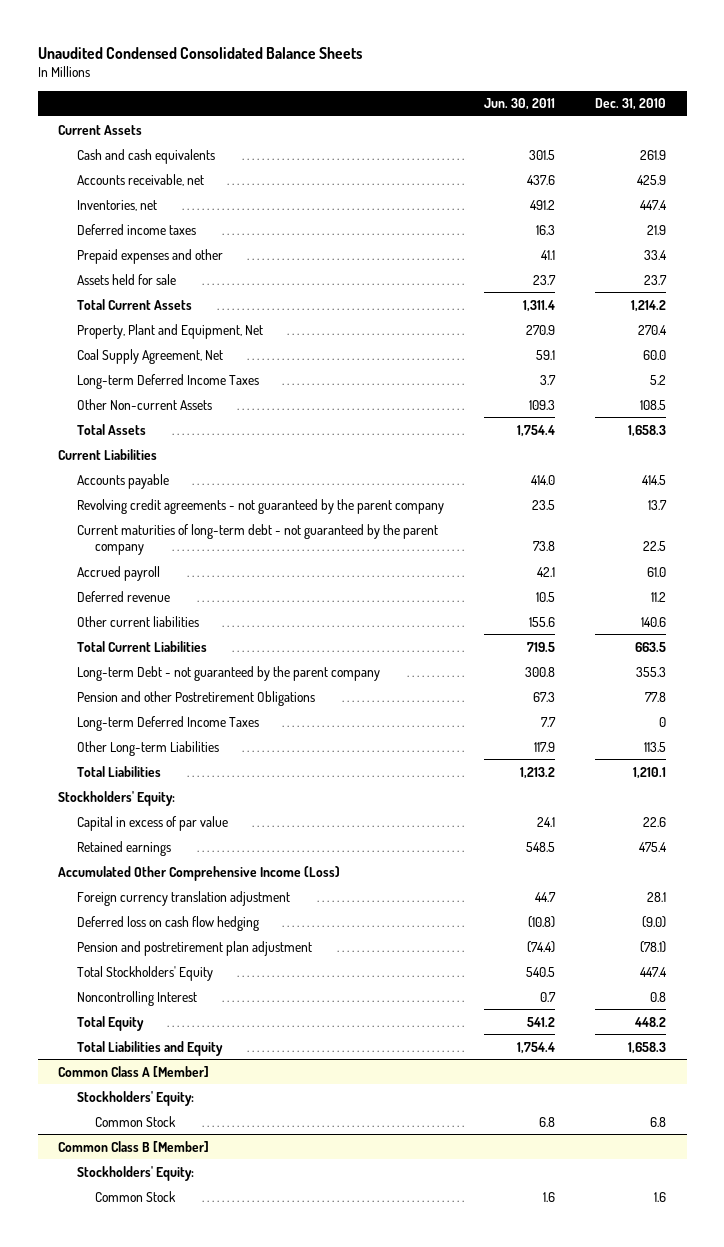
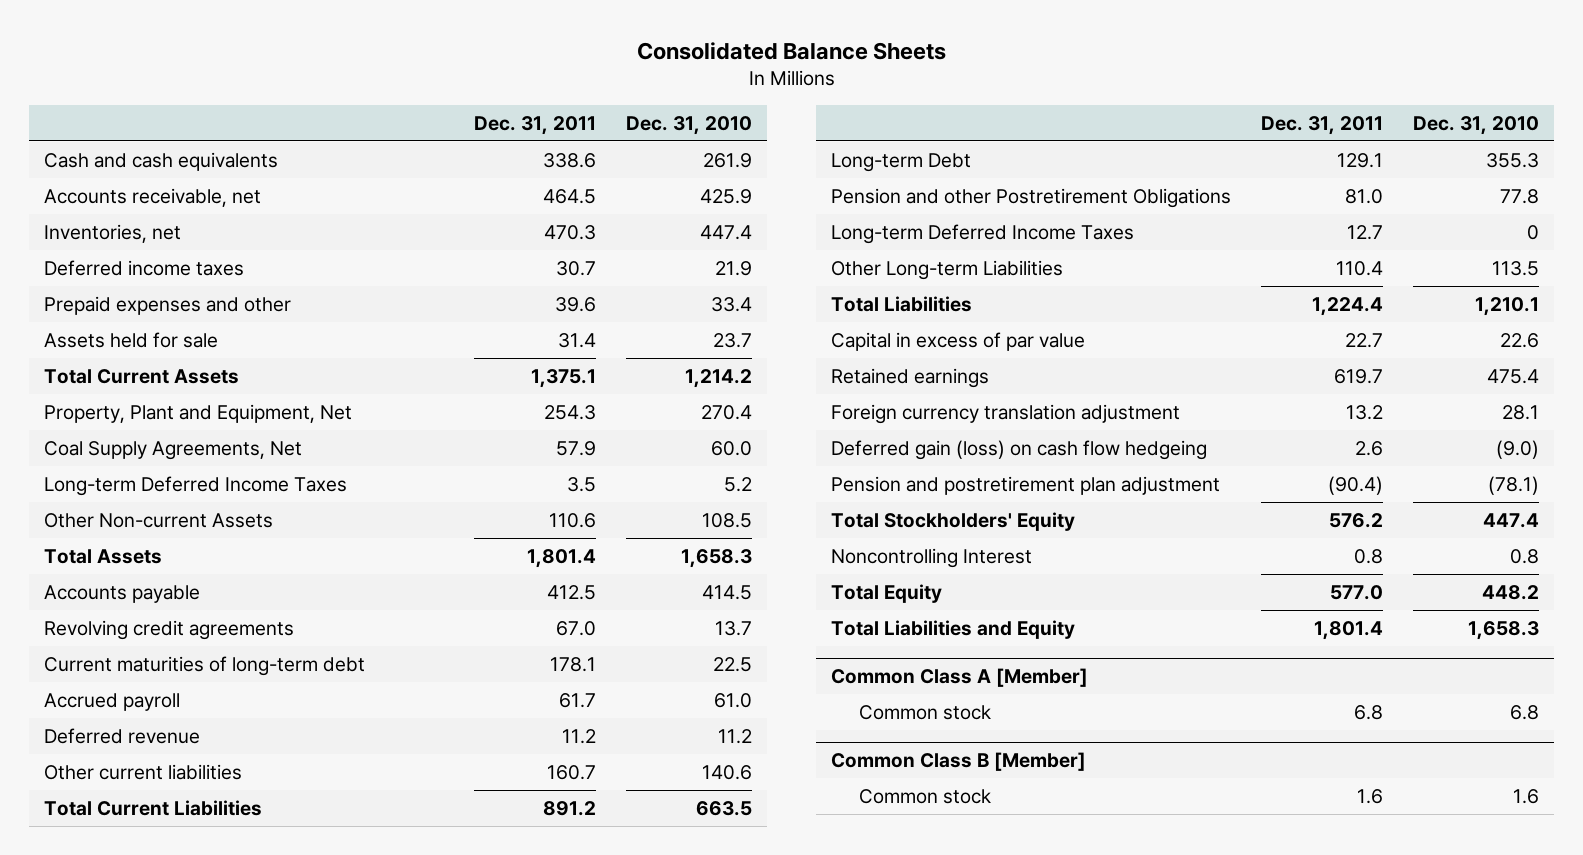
[37,46,362,59] Unaudited Condensed Consolidated Balance Sheets -> [636,42,946,61] Consolidated Balance Sheets
[483,98,555,111] Jun. 30, 2011 -> none
none -> [474,115,597,135] Dec. 31, 2011
[57,124,142,135] Current Assets -> none
[76,348,223,364] Coal Supply Agreement, Net -> [44,440,303,460] Coal Supply Agreements, Net
[57,448,157,460] Current Liabilities -> none
[76,498,444,514] Revolving credit agreements - not guaranteed by the parent company -> [44,619,295,640] Revolving credit agreements
[76,523,438,556] Current maturities of long-term debt - not guaranteed by the parent company -> [44,655,366,676] Current maturities of long-term debt
[76,665,380,681] Long-term Debt - not guaranteed by the parent company -> [830,152,971,172] Long-term Debt
[57,790,175,806] Stockholders' Equity: -> none
[57,865,340,881] Accumulated Other Comprehensive Income (Loss) -> none
[76,915,259,931] Deferred loss on cash flow hedging -> [830,439,1207,460] Deferred gain (loss) on cash flow hedgeing
[76,1090,194,1106] Stockholders' Equity: -> none
[95,1115,177,1127] Common Stock -> [858,704,991,720] Common stock
[76,1165,194,1181] Stockholders' Equity: -> none
[95,1190,177,1202] Common Stock -> [858,788,991,804] Common stock

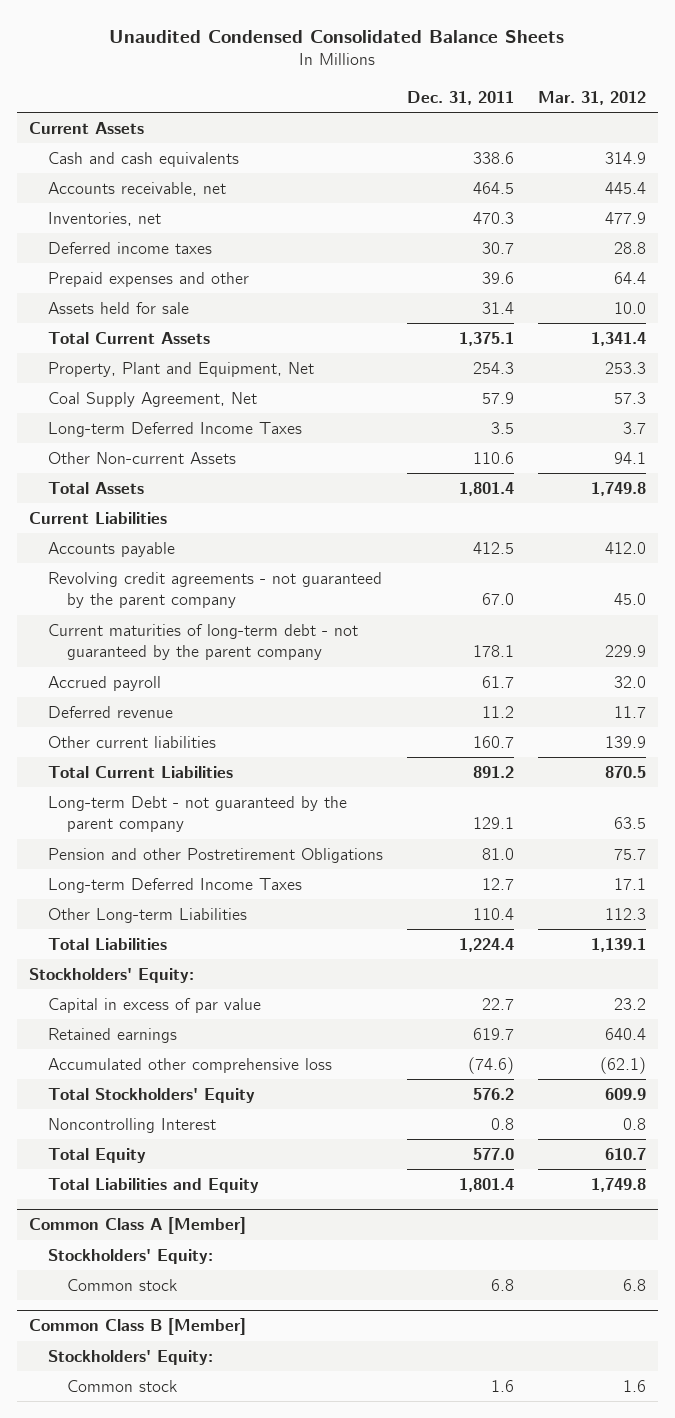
[636,42,946,61] Consolidated Balance Sheets -> [109,30,565,44] Unaudited Condensed Consolidated Balance Sheets
[626,115,753,135] Dec. 31, 2010 -> none
none -> [537,90,646,105] Mar. 31, 2012
none -> [29,121,145,134] Current Assets
[44,440,303,460] Coal Supply Agreements, Net -> [48,391,258,407] Coal Supply Agreement, Net
none -> [29,511,168,524] Current Liabilities
[44,619,295,640] Revolving credit agreements -> [48,571,383,609] Revolving credit agreements - not guaranteed by the parent company
[44,655,366,676] Current maturities of long-term debt -> [48,623,359,661] Current maturities of long-term debt - not guaranteed by the parent company
[830,152,971,172] Long-term Debt -> [48,795,348,833] Long-term Debt - not guaranteed by the parent company
none -> [29,967,195,983] Stockholders' Equity:
[830,403,1180,424] Foreign currency translation adjustment -> none
[830,439,1207,460] Deferred gain (loss) on cash flow hedgeing -> none
[830,475,1220,495] Pension and postretirement plan adjustment -> none
none -> [48,1057,333,1073] Accumulated other comprehensive loss
none -> [48,1248,214,1264] Stockholders' Equity:
none -> [48,1349,214,1365] Stockholders' Equity:

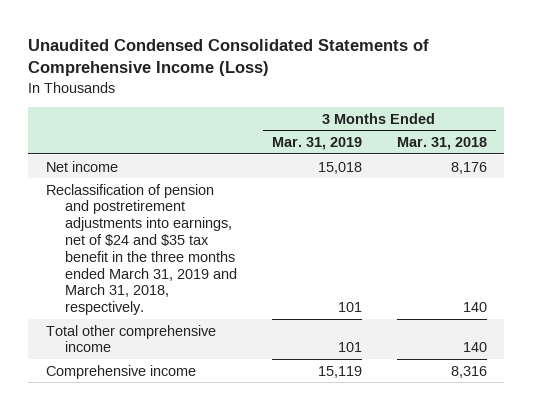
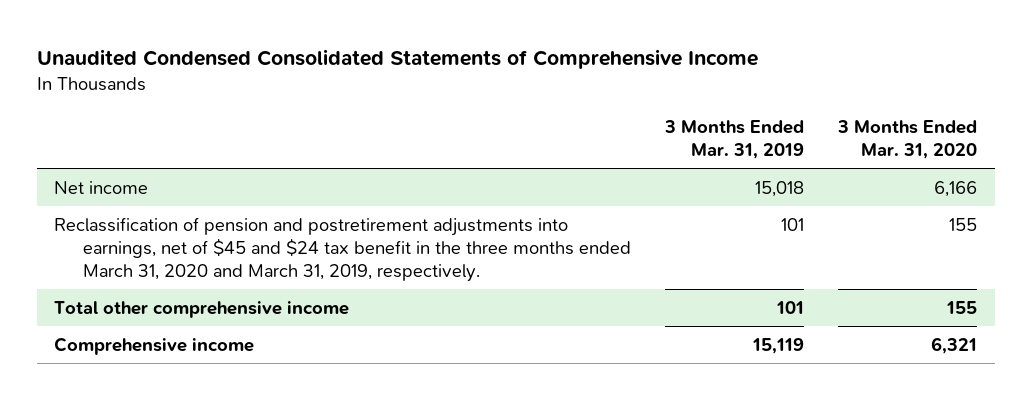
[28,38,430,77] Unaudited Condensed Consolidated Statements of Comprehensive Income (Loss) -> [36,49,758,70] Unaudited Condensed Consolidated Statements of Comprehensive Income
[396,137,487,151] Mar. 31, 2018 -> none
none -> [837,119,978,159] 3 Months Ended Mar. 31, 2020
[45,183,237,316] Reclassification of pension and postretirement adjustments into earnings, net of $24 and $35 tax benefit in the three months ended March 31, 2019 and March 31, 2018, respectively. -> [53,216,631,282] Reclassification of pension and postretirement adjustments into earnings, net of $45 and $24 tax benefit in the three months ended March 31, 2020 and March 31, 2019, respectively.

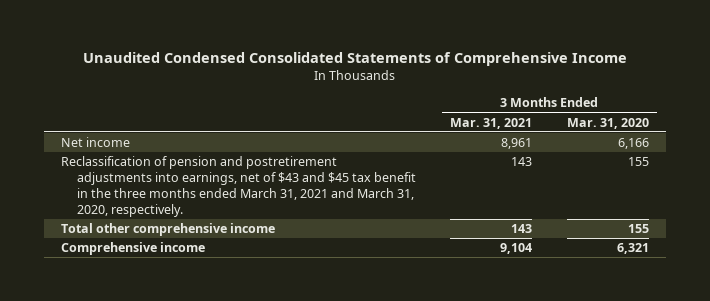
[664,119,805,159] 3 Months Ended Mar. 31, 2019 -> none
none -> [450,117,533,129] Mar. 31, 2021
[53,216,631,282] Reclassification of pension and postretirement adjustments into earnings, net of $45 and $24 tax benefit in the three months ended March 31, 2020 and March 31, 2019, respectively. -> [60,156,417,218] Reclassification of pension and postretirement adjustments into earnings, net of $43 and $45 tax benefit in the three months ended March 31, 2021 and March 31, 2020, respectively.

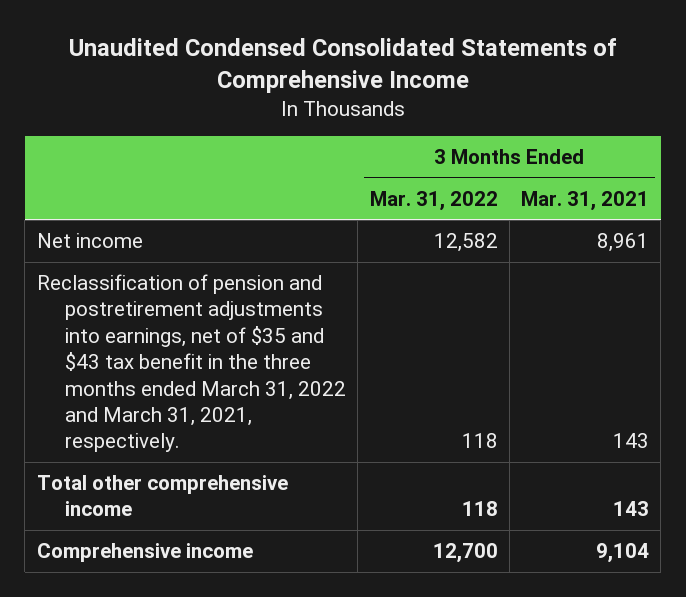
[566,117,649,129] Mar. 31, 2020 -> none
none -> [369,190,498,211] Mar. 31, 2022
[60,156,417,218] Reclassification of pension and postretirement adjustments into earnings, net of $43 and $45 tax benefit in the three months ended March 31, 2021 and March 31, 2020, respectively. -> [36,274,346,453] Reclassification of pension and postretirement adjustments into earnings, net of $35 and $43 tax benefit in the three months ended March 31, 2022 and March 31, 2021, respectively.

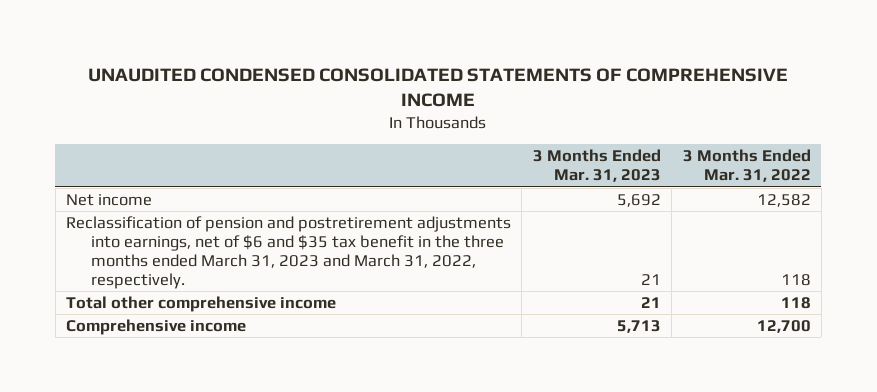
[68,38,617,94] Unaudited Condensed Consolidated Statements of Comprehensive Income -> [88,67,789,108] UNAUDITED CONDENSED CONSOLIDATED STATEMENTS OF COMPREHENSIVE INCOME
[521,190,650,211] Mar. 31, 2021 -> none
none -> [532,149,661,183] 3 Months Ended Mar. 31, 2023
[36,274,346,453] Reclassification of pension and postretirement adjustments into earnings, net of $35 and $43 tax benefit in the three months ended March 31, 2022 and March 31, 2021, respectively. -> [66,215,512,289] Reclassification of pension and postretirement adjustments into earnings, net of $6 and $35 tax benefit in the three months ended March 31, 2023 and March 31, 2022, respectively.

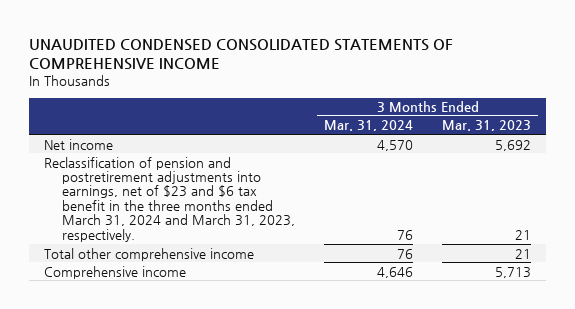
[682,149,811,183] 3 Months Ended Mar. 31, 2022 -> none
none -> [323,120,413,132] Mar. 31, 2024
[66,215,512,289] Reclassification of pension and postretirement adjustments into earnings, net of $6 and $35 tax benefit in the three months ended March 31, 2023 and March 31, 2022, respectively. -> [43,156,295,242] Reclassification of pension and postretirement adjustments into earnings, net of $23 and $6 tax benefit in the three months ended March 31, 2024 and March 31, 2023, respectively.

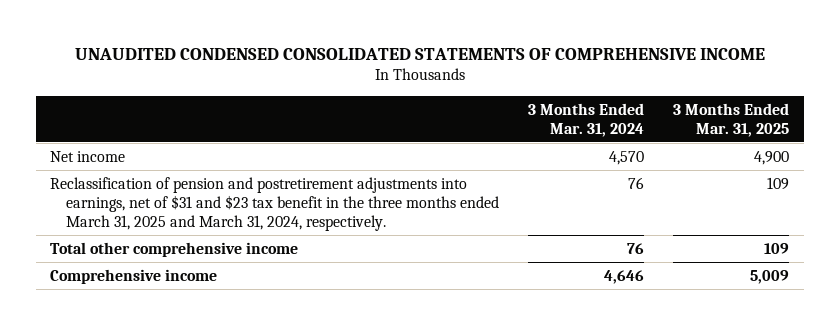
[442,120,532,132] Mar. 31, 2023 -> none
none -> [673,102,790,137] 3 Months Ended Mar. 31, 2025
[43,156,295,242] Reclassification of pension and postretirement adjustments into earnings, net of $23 and $6 tax benefit in the three months ended March 31, 2024 and March 31, 2023, respectively. -> [50,176,499,231] Reclassification of pension and postretirement adjustments into earnings, net of $31 and $23 tax benefit in the three months ended March 31, 2025 and March 31, 2024, respectively.

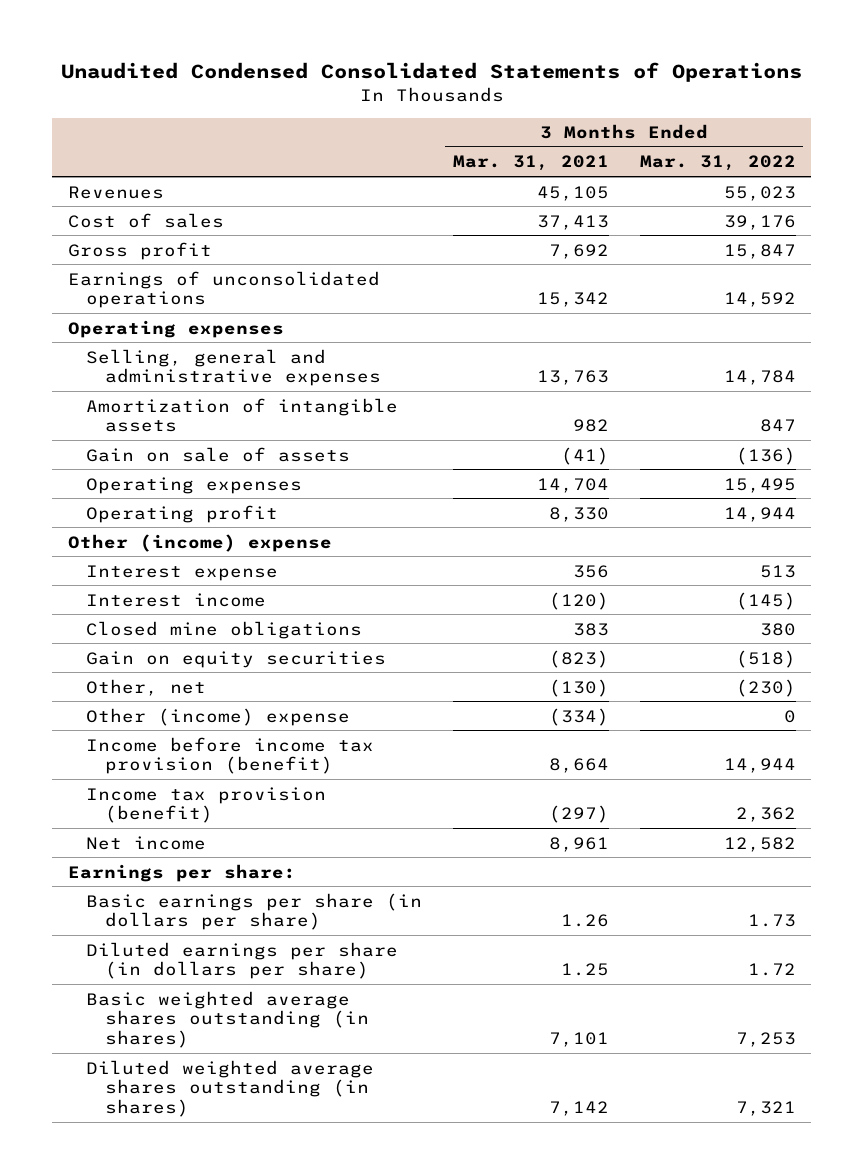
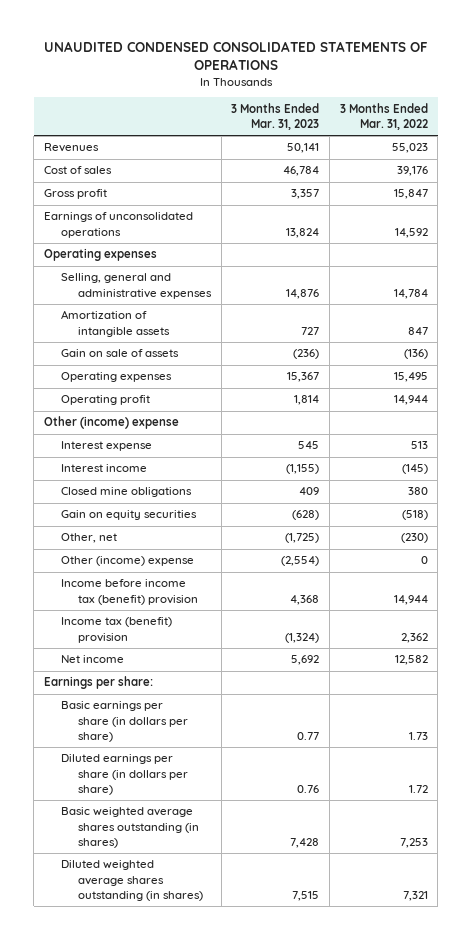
[60,62,802,83] Unaudited Condensed Consolidated Statements of Operations -> [43,40,428,70] UNAUDITED CONDENSED CONSOLIDATED STATEMENTS OF OPERATIONS
[452,155,609,172] Mar. 31, 2021 -> none
none -> [231,102,320,130] 3 Months Ended Mar. 31, 2023
[86,736,375,775] Income before income tax provision (benefit) -> [60,579,198,605] Income before income tax (benefit) provision
[86,786,327,824] Income tax provision (benefit) -> [60,617,172,643] Income tax (benefit) provision

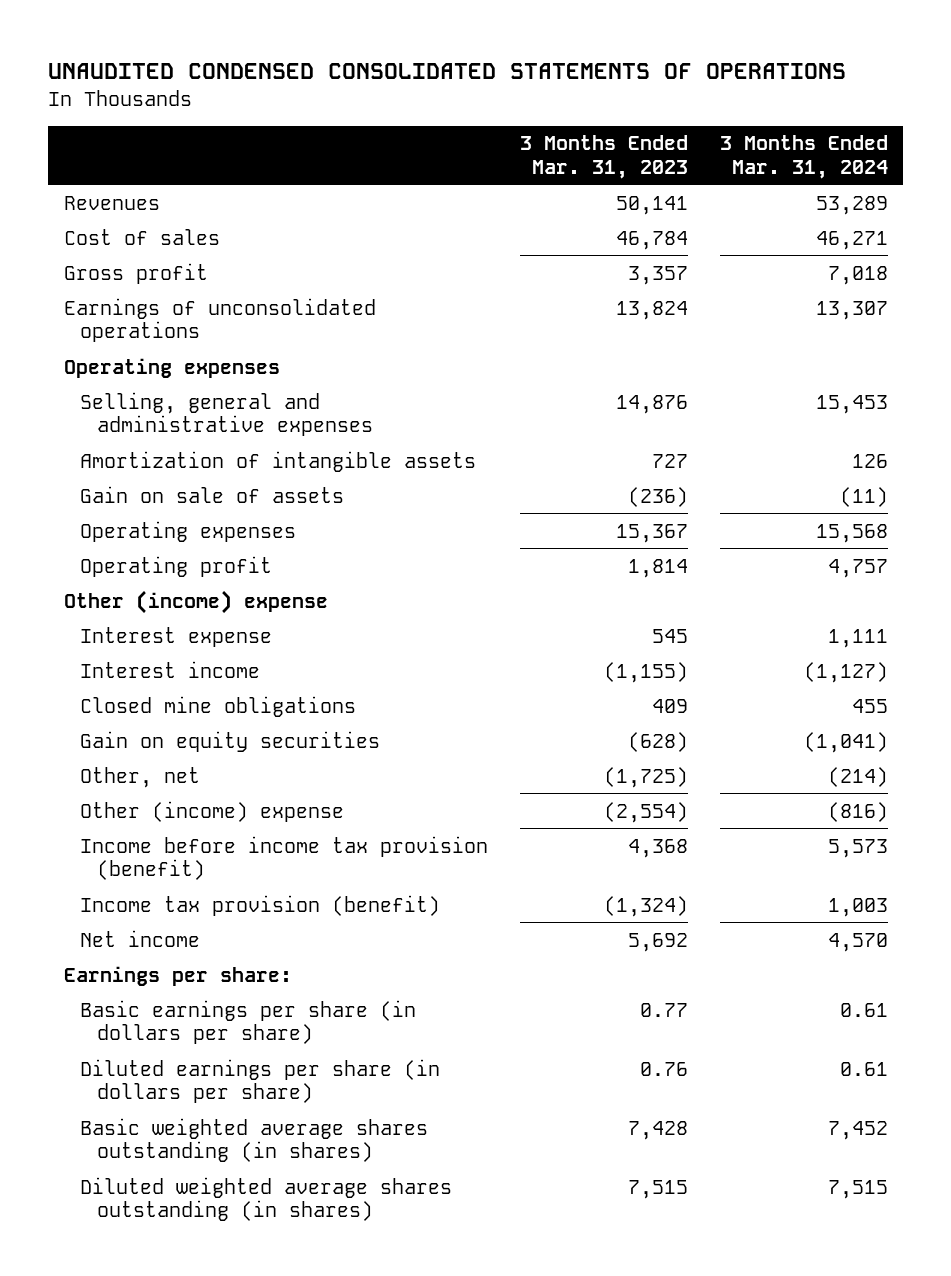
[339,102,428,130] 3 Months Ended Mar. 31, 2022 -> none
none -> [719,135,888,179] 3 Months Ended Mar. 31, 2024
[60,579,198,605] Income before income tax (benefit) provision -> [80,835,489,881] Income before income tax provision (benefit)
[60,617,172,643] Income tax (benefit) provision -> [80,894,441,916] Income tax provision (benefit)

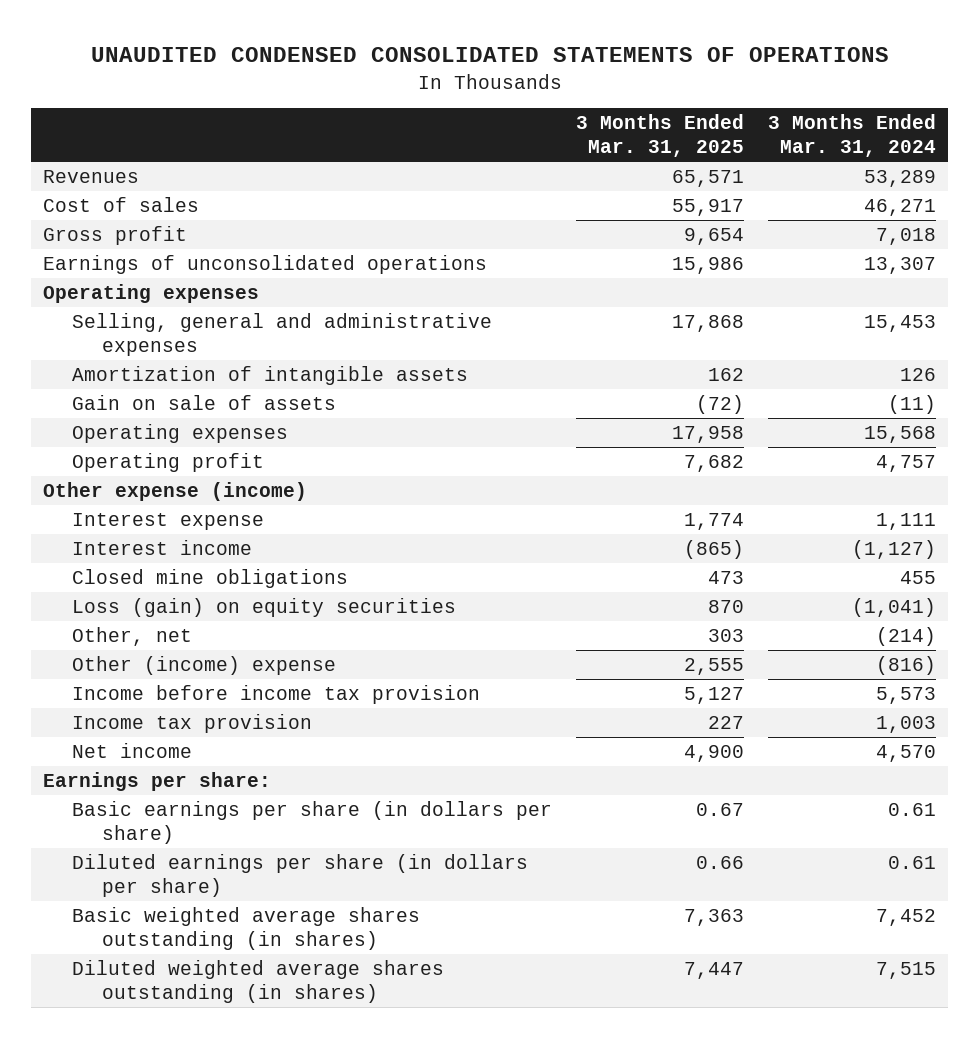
[519,135,688,179] 3 Months Ended Mar. 31, 2023 -> none
none -> [576,114,745,158] 3 Months Ended Mar. 31, 2025
[63,589,328,614] Other (income) expense -> [43,481,308,501] Other expense (income)
[80,730,381,752] Gain on equity securities -> [72,597,457,617] Loss (gain) on equity securities
[80,835,489,881] Income before income tax provision (benefit) -> [72,684,481,704] Income before income tax provision
[80,894,441,916] Income tax provision (benefit) -> [72,713,313,733] Income tax provision

